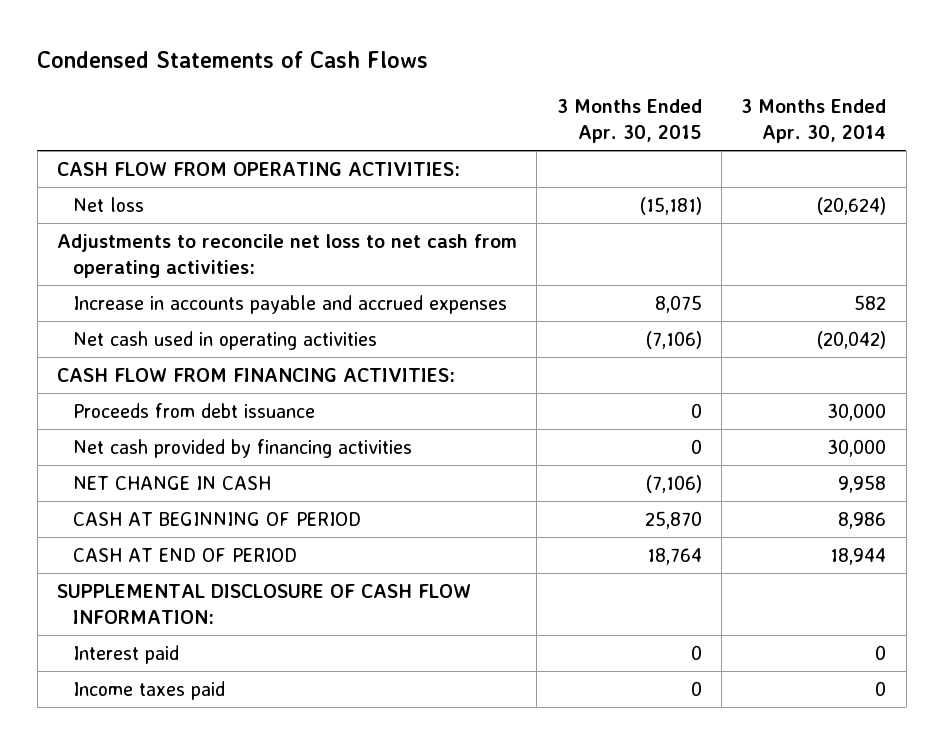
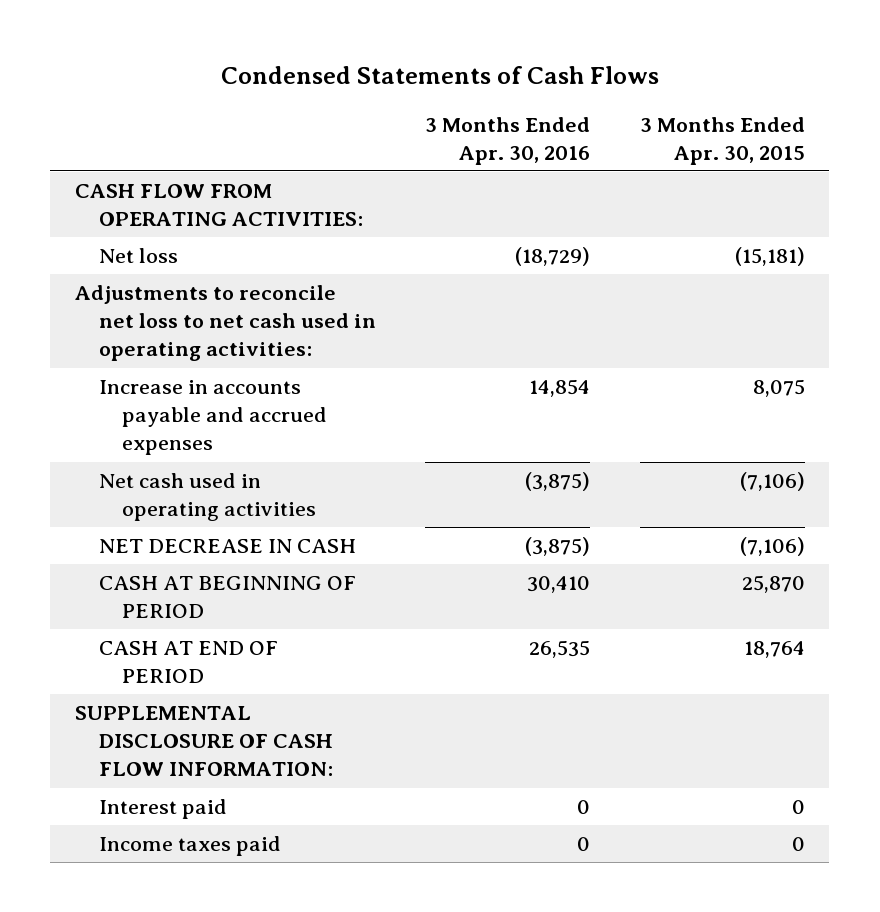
[741,99,887,144] 3 Months Ended Apr. 30, 2014 -> none
none -> [425,116,591,165] 3 Months Ended Apr. 30, 2016
[56,233,517,278] Adjustments to reconcile net loss to net cash from operating activities: -> [74,285,376,362] Adjustments to reconcile net loss to net cash used in operating activities:
[56,367,455,382] CASH FLOW FROM FINANCING ACTIVITIES: -> none
[73,402,316,418] Proceeds from debt issuance -> none
[73,438,413,458] Net cash provided by financing activities -> none
[73,475,272,490] NET CHANGE IN CASH -> [98,539,356,554] NET DECREASE IN CASH

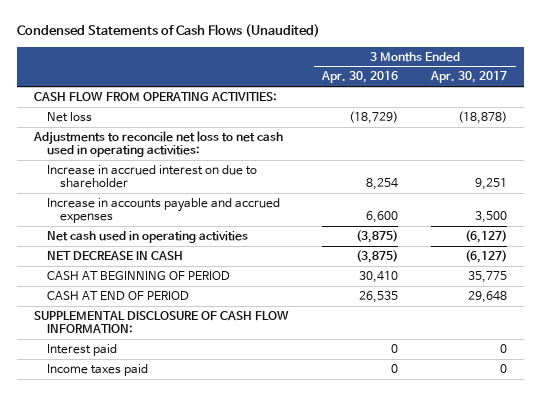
[220,65,659,84] Condensed Statements of Cash Flows -> [17,24,321,38] Condensed Statements of Cash Flows (Unaudited)
[639,116,805,165] 3 Months Ended Apr. 30, 2015 -> none
none -> [430,71,508,84] Apr. 30, 2017
none -> [46,164,257,189] Increase in accrued interest on due to shareholder
[529,379,591,398] 14,854 -> [366,211,399,224] 6,600

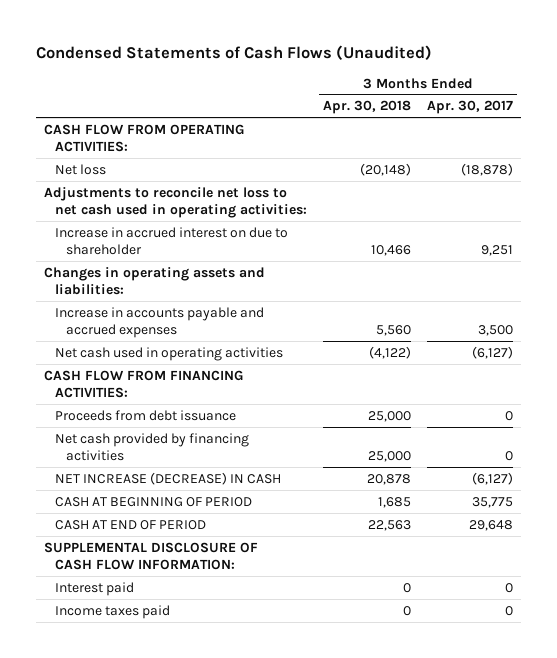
[321,71,399,84] Apr. 30, 2016 -> none
none -> [323,100,412,115] Apr. 30, 2018
none -> [43,266,265,296] Changes in operating assets and liabilities:
none -> [43,369,243,399] CASH FLOW FROM FINANCING ACTIVITIES:
none -> [54,409,236,421] Proceeds from debt issuance
none -> [54,432,249,462] Net cash provided by financing activities
[46,250,183,261] NET DECREASE IN CASH -> [54,471,281,485] NET INCREASE (DECREASE) IN CASH

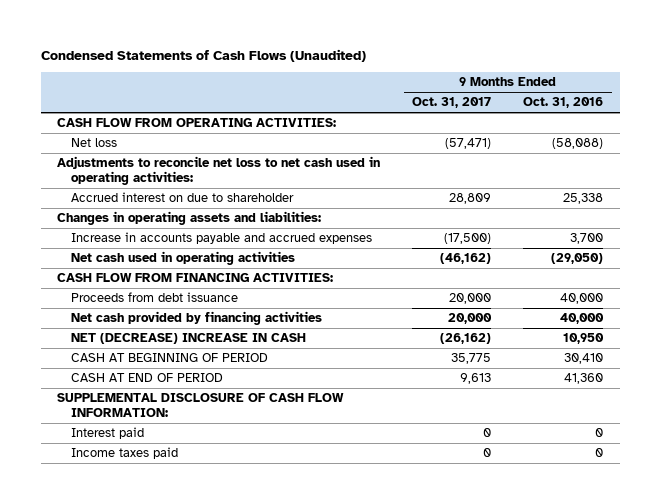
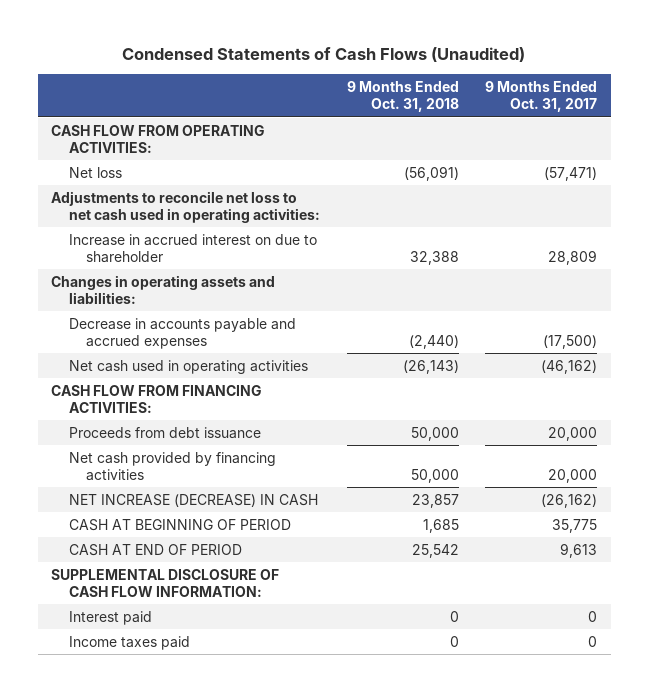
[523,97,604,109] Oct. 31, 2016 -> none
none -> [346,81,459,113] 9 Months Ended Oct. 31, 2018
[70,192,294,203] Accrued interest on due to shareholder -> [68,233,317,263] Increase in accrued interest on due to shareholder
[70,232,372,245] Increase in accounts payable and accrued expenses -> [68,317,296,349] Decrease in accounts payable and accrued expenses
[70,333,306,345] NET (DECREASE) INCREASE IN CASH -> [68,493,318,507] NET INCREASE (DECREASE) IN CASH

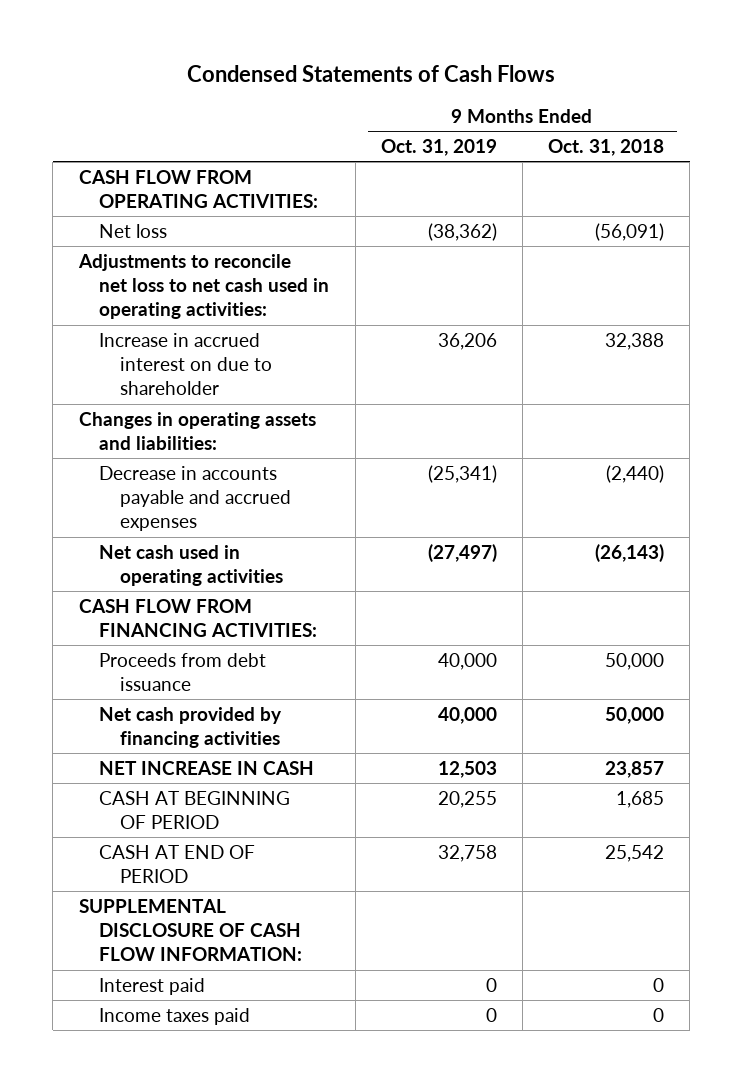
[122,47,526,63] Condensed Statements of Cash Flows (Unaudited) -> [187,65,556,83] Condensed Statements of Cash Flows
[485,81,598,113] 9 Months Ended Oct. 31, 2017 -> none
none -> [380,138,497,156] Oct. 31, 2019
[68,493,318,507] NET INCREASE (DECREASE) IN CASH -> [99,760,315,775] NET INCREASE IN CASH

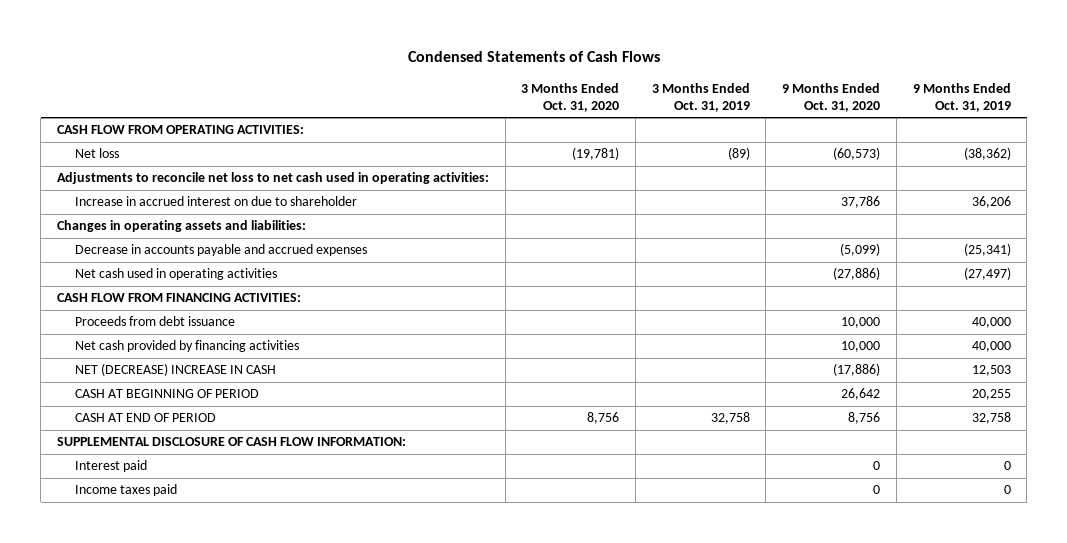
[548,138,665,156] Oct. 31, 2018 -> none
none -> [521,82,620,112] 3 Months Ended Oct. 31, 2020
none -> [651,82,750,112] 3 Months Ended Oct. 31, 2019
none -> [782,82,881,112] 9 Months Ended Oct. 31, 2020
[99,760,315,775] NET INCREASE IN CASH -> [75,363,277,377] NET (DECREASE) INCREASE IN CASH

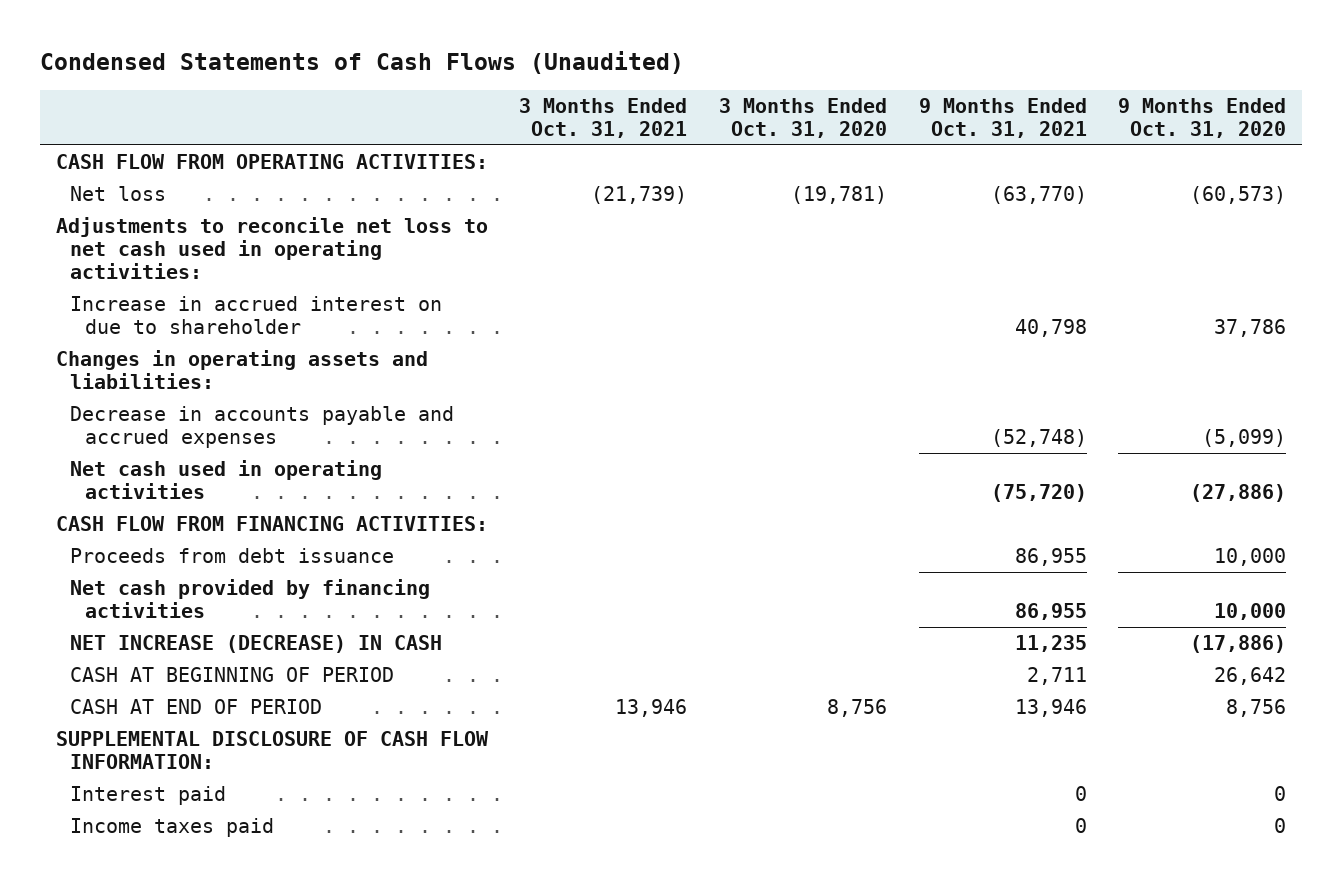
[407,51,660,63] Condensed Statements of Cash Flows -> [39,51,684,75] Condensed Statements of Cash Flows (Unaudited)
[651,82,750,112] 3 Months Ended Oct. 31, 2019 -> none
[912,82,1011,112] 9 Months Ended Oct. 31, 2019 -> none
none -> [519,97,688,138] 3 Months Ended Oct. 31, 2021
none -> [918,97,1087,138] 9 Months Ended Oct. 31, 2021
[75,363,277,377] NET (DECREASE) INCREASE IN CASH -> [70,635,443,654] NET INCREASE (DECREASE) IN CASH

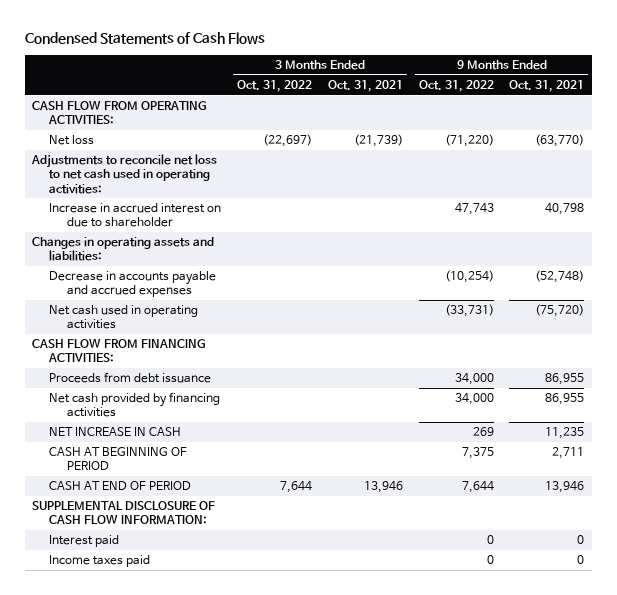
[39,51,684,75] Condensed Statements of Cash Flows (Unaudited) -> [24,32,265,45] Condensed Statements of Cash Flows
[719,97,888,138] 3 Months Ended Oct. 31, 2020 -> none
[1118,97,1287,138] 9 Months Ended Oct. 31, 2020 -> none
none -> [237,80,313,93] Oct. 31, 2022
none -> [418,80,494,93] Oct. 31, 2022
[70,635,443,654] NET INCREASE (DECREASE) IN CASH -> [49,427,182,437] NET INCREASE IN CASH

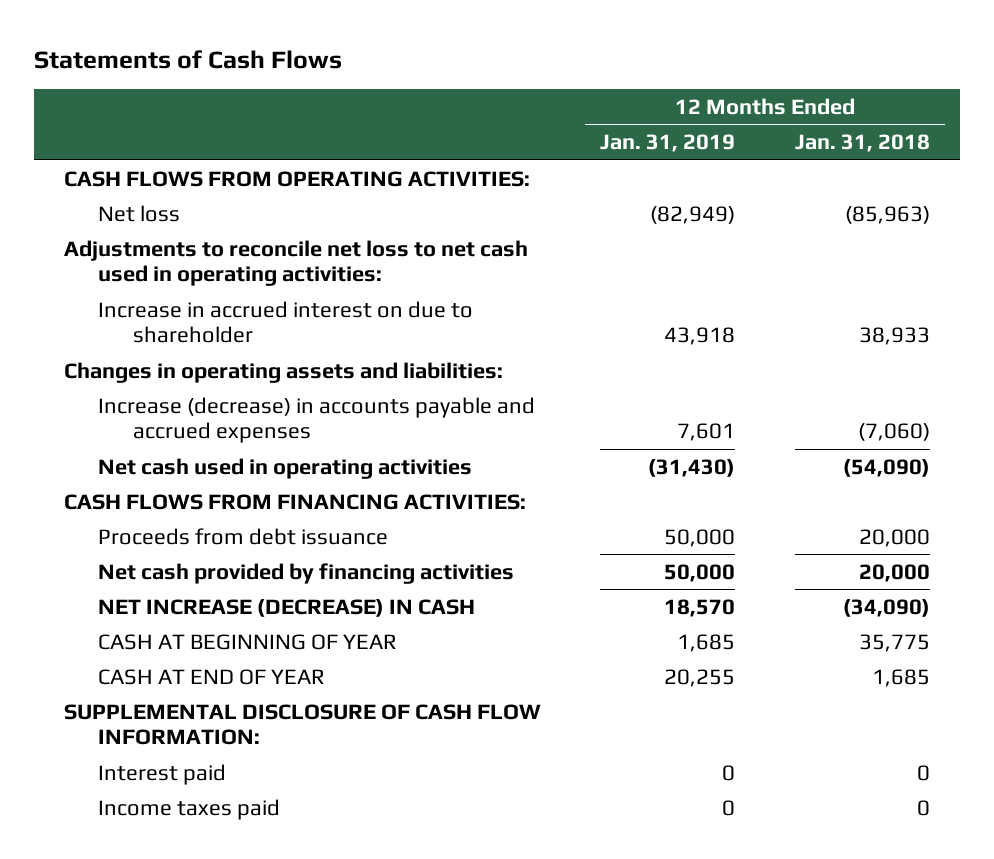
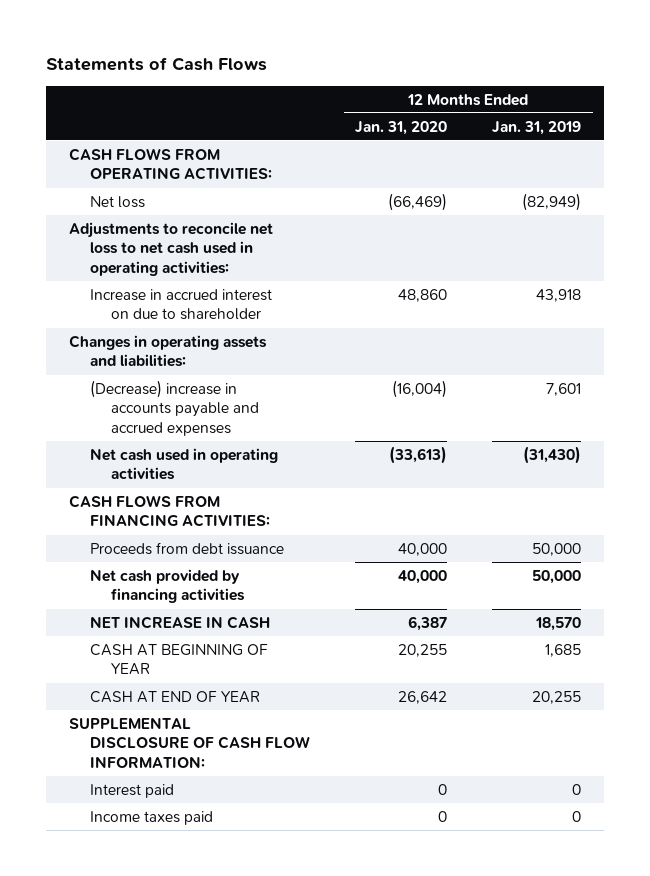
[795,134,931,153] Jan. 31, 2018 -> none
none -> [355,120,448,135] Jan. 31, 2020
[98,396,536,444] Increase (decrease) in accounts payable and accrued expenses -> [89,379,259,437] (Decrease) increase in accounts payable and accrued expenses
[98,598,476,617] NET INCREASE (DECREASE) IN CASH -> [89,615,270,629] NET INCREASE IN CASH

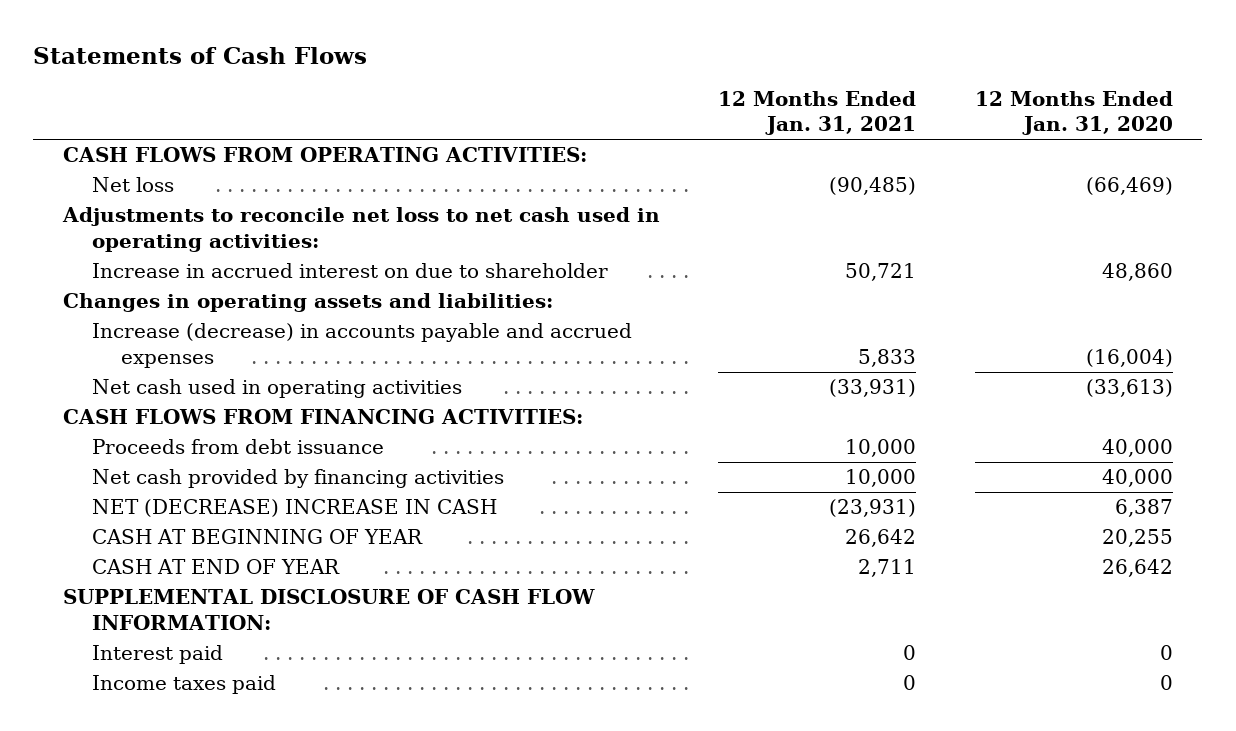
[492,120,582,135] Jan. 31, 2019 -> none
none -> [718,90,917,136] 12 Months Ended Jan. 31, 2021
[89,379,259,437] (Decrease) increase in accounts payable and accrued expenses -> [91,323,632,368] Increase (decrease) in accounts payable and accrued expenses
[89,615,270,629] NET INCREASE IN CASH -> [91,499,497,518] NET (DECREASE) INCREASE IN CASH

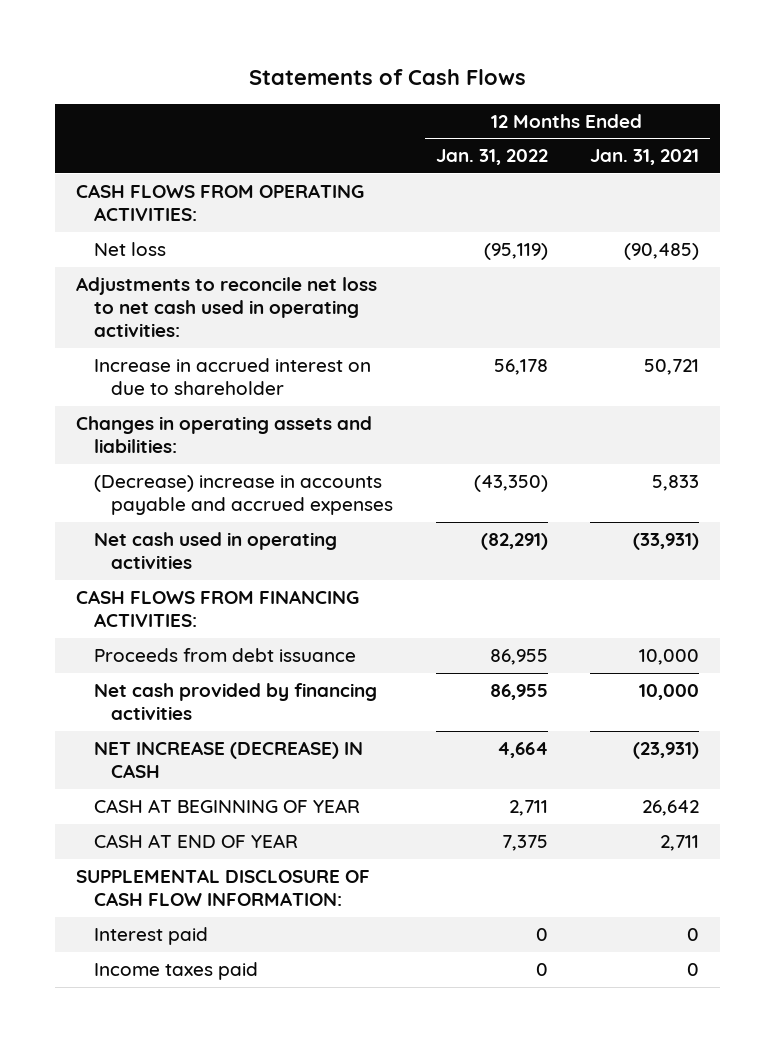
[975,90,1174,136] 12 Months Ended Jan. 31, 2020 -> none
none -> [435,149,548,166] Jan. 31, 2022
[91,323,632,368] Increase (decrease) in accounts payable and accrued expenses -> [93,475,394,516] (Decrease) increase in accounts payable and accrued expenses
[91,499,497,518] NET (DECREASE) INCREASE IN CASH -> [93,741,363,779] NET INCREASE (DECREASE) IN CASH

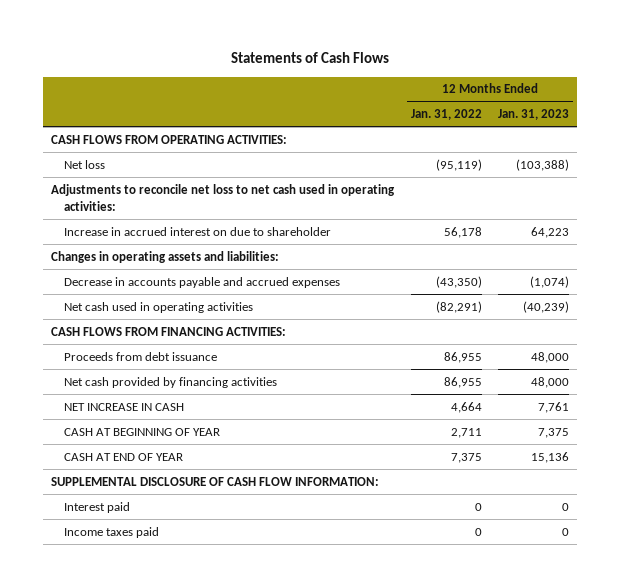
[590,149,700,166] Jan. 31, 2021 -> none
none -> [498,109,570,121] Jan. 31, 2023
[93,475,394,516] (Decrease) increase in accounts payable and accrued expenses -> [64,276,341,288] Decrease in accounts payable and accrued expenses
[93,741,363,779] NET INCREASE (DECREASE) IN CASH -> [64,402,185,411] NET INCREASE IN CASH

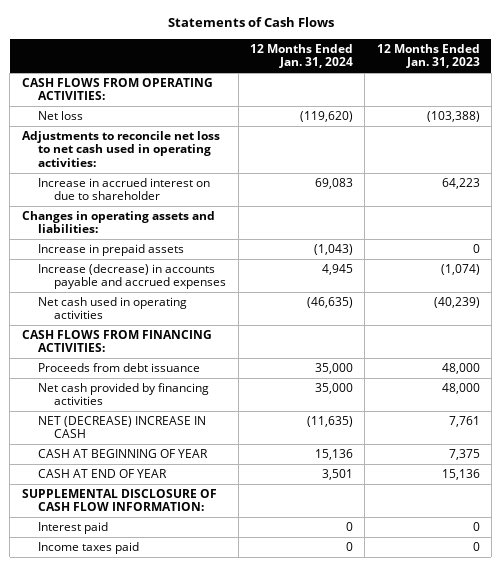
[410,109,482,121] Jan. 31, 2022 -> none
none -> [249,43,353,69] 12 Months Ended Jan. 31, 2024
none -> [37,243,184,256] Increase in prepaid assets
[64,276,341,288] Decrease in accounts payable and accrued expenses -> [37,263,227,290] Increase (decrease) in accounts payable and accrued expenses
[64,402,185,411] NET INCREASE IN CASH -> [37,415,206,439] NET (DECREASE) INCREASE IN CASH

